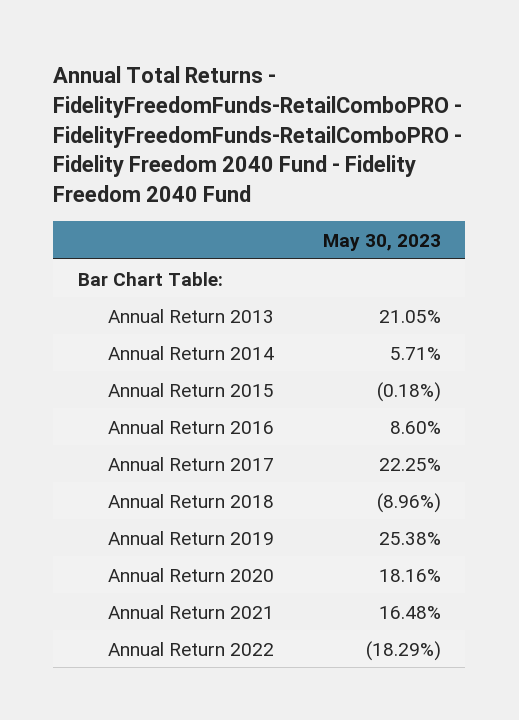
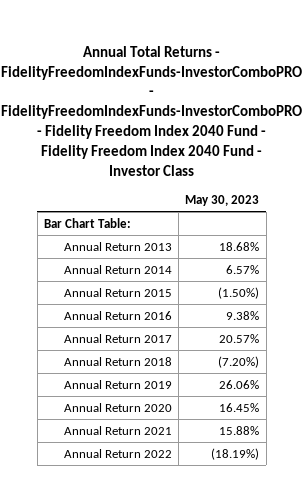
[53,66,463,203] Annual Total Returns - FidelityFreedomFunds-RetailComboPRO - FidelityFreedomFunds-RetailComboPRO - Fidelity Freedom 2040 Fund - Fidelity Freedom 2040 Fund -> [0,45,302,176] Annual Total Returns - FidelityFreedomIndexFunds-InvestorComboPRO - FidelityFreedomIndexFunds-InvestorComboPRO - Fidelity Freedom Index 2040 Fund - Fidelity Freedom Index 2040 Fund - Investor Class
[378,309,441,323] 21.05% -> [219,241,260,251] 18.68%
[389,346,441,360] 5.71% -> [226,264,260,274] 6.57%
[376,381,441,402] (0.18%) -> [218,286,260,299] (1.50%)
[389,420,441,434] 8.60% -> [226,310,260,320] 9.38%
[378,457,441,471] 22.25% -> [219,333,260,343] 20.57%
[376,492,441,513] (8.96%) -> [218,355,260,368] (7.20%)
[378,531,441,545] 25.38% -> [219,379,260,389] 26.06%
[378,568,441,582] 18.16% -> [219,402,260,412] 16.45%
[378,605,441,619] 16.48% -> [219,425,260,435] 15.88%
[365,640,441,661] (18.29%) -> [211,447,260,460] (18.19%)

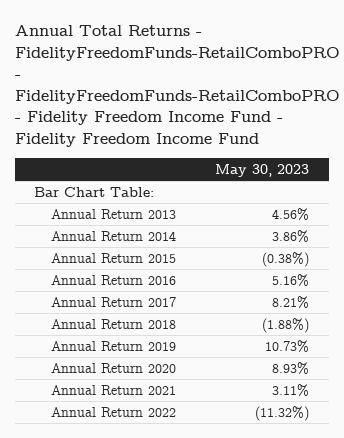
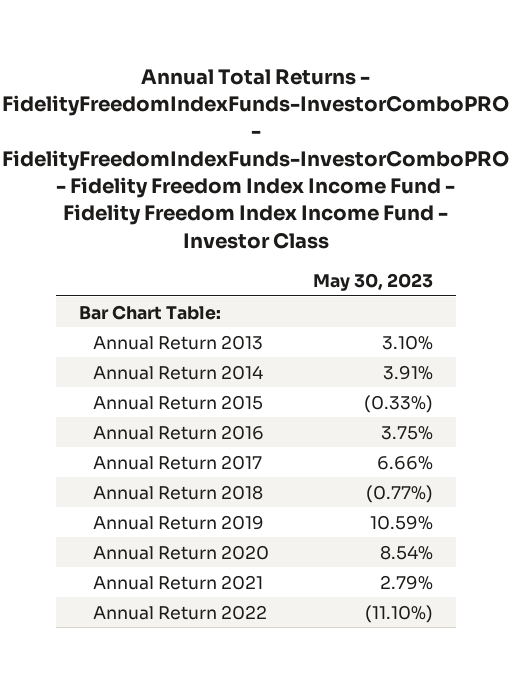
[14,25,340,147] Annual Total Returns - FidelityFreedomFunds-RetailComboPRO - FidelityFreedomFunds-RetailComboPRO - Fidelity Freedom Income Fund - Fidelity Freedom Income Fund -> [2,68,510,249] Annual Total Returns - FidelityFreedomIndexFunds-InvestorComboPRO - FidelityFreedomIndexFunds-InvestorComboPRO - Fidelity Freedom Index Income Fund - Fidelity Freedom Index Income Fund - Investor Class
[272,207,310,221] 4.56% -> [382,334,434,350] 3.10%
[272,229,310,243] 3.86% -> [383,364,434,380] 3.91%
[262,251,310,267] (0.38%) -> [364,394,434,413] (0.33%)
[272,273,310,287] 5.16% -> [381,425,434,440] 3.75%
[272,295,310,309] 8.21% -> [377,455,434,470] 6.66%
[262,317,310,333] (1.88%) -> [366,484,434,503] (0.77%)
[265,339,310,353] 10.73% -> [370,514,434,530] 10.59%
[272,361,310,375] 8.93% -> [380,544,434,560] 8.54%
[272,383,310,397] 3.11% -> [380,574,434,590] 2.79%
[255,405,310,421] (11.32%) -> [365,604,434,623] (11.10%)

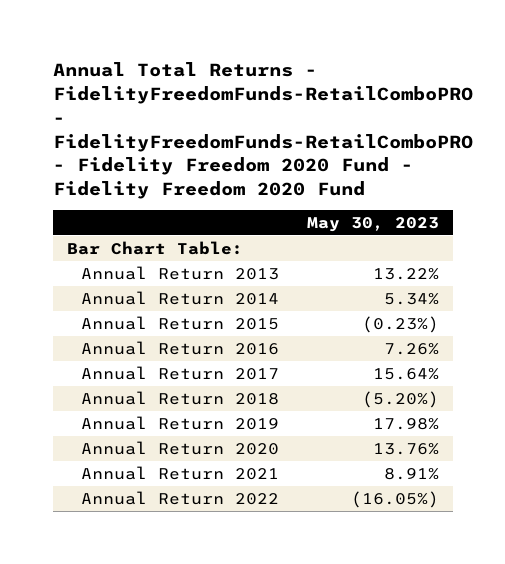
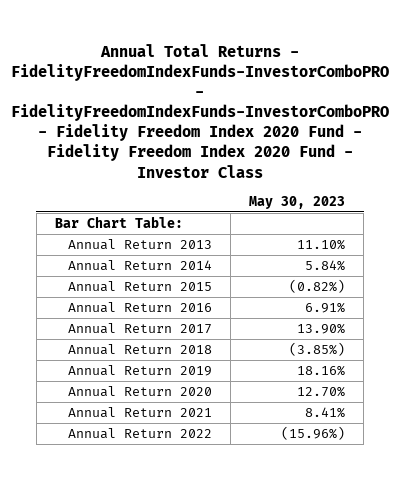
[52,62,473,200] Annual Total Returns - FidelityFreedomFunds-RetailComboPRO - FidelityFreedomFunds-RetailComboPRO - Fidelity Freedom 2020 Fund - Fidelity Freedom 2020 Fund -> [11,43,390,178] Annual Total Returns - FidelityFreedomIndexFunds-InvestorComboPRO - FidelityFreedomIndexFunds-InvestorComboPRO - Fidelity Freedom Index 2020 Fund - Fidelity Freedom Index 2020 Fund - Investor Class
[372,267,439,280] 13.22% -> [297,239,346,251] 11.10%
[383,292,439,305] 5.34% -> [305,260,346,272] 5.84%
[361,315,439,333] (0.23%) -> [289,279,346,294] (0.82%)
[383,342,439,355] 7.26% -> [305,302,346,314] 6.91%
[372,367,439,380] 15.64% -> [297,323,346,335] 13.90%
[361,390,439,408] (5.20%) -> [289,342,346,357] (3.85%)
[372,417,439,430] 17.98% -> [297,365,346,377] 18.16%
[372,442,439,455] 13.76% -> [297,386,346,398] 12.70%
[383,467,439,480] 8.91% -> [305,407,346,419] 8.41%
[350,490,439,508] (16.05%) -> [281,426,346,441] (15.96%)

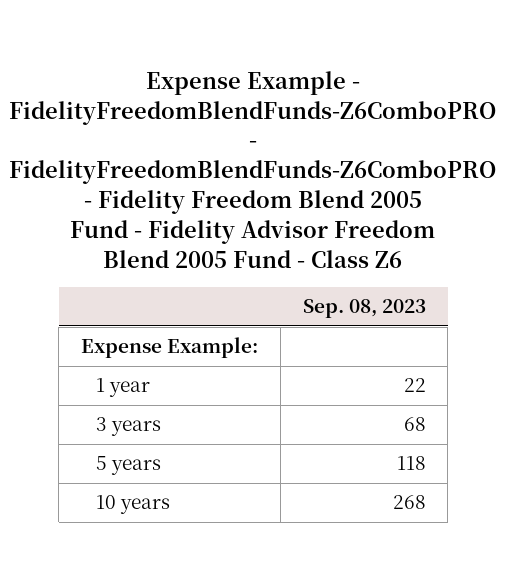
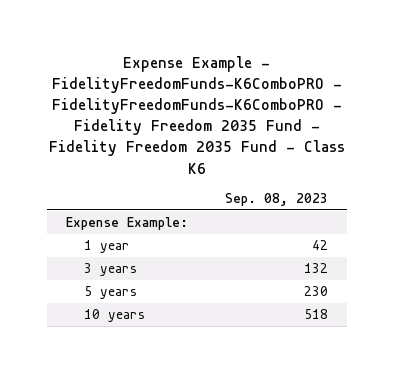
[9,70,497,268] Expense Example - FidelityFreedomBlendFunds-Z6ComboPRO - FidelityFreedomBlendFunds-Z6ComboPRO - Fidelity Freedom Blend 2005 Fund - Fidelity Advisor Freedom Blend 2005 Fund - Class Z6 -> [49,55,346,174] Expense Example - FidelityFreedomFunds-K6ComboPRO - FidelityFreedomFunds-K6ComboPRO - Fidelity Freedom 2035 Fund - Fidelity Freedom 2035 Fund - Class K6
[403,378,426,393] 22 -> [312,240,329,251] 42
[403,417,426,432] 68 -> [304,263,329,274] 132
[396,456,426,471] 118 -> [304,286,329,297] 230
[392,495,426,510] 268 -> [304,309,329,320] 518

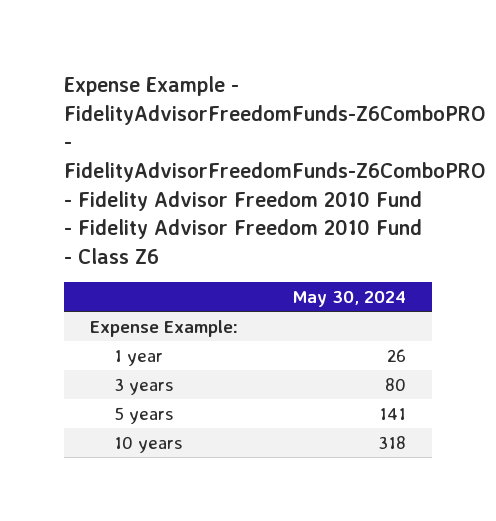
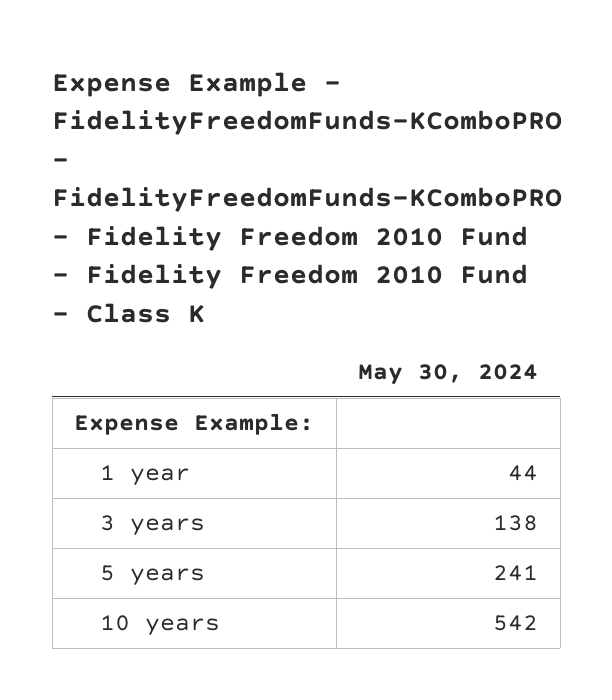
[63,76,486,264] Expense Example - FidelityAdvisorFreedomFunds-Z6ComboPRO - FidelityAdvisorFreedomFunds-Z6ComboPRO - Fidelity Advisor Freedom 2010 Fund - Fidelity Advisor Freedom 2010 Fund - Class Z6 -> [52,71,563,323] Expense Example - FidelityFreedomFunds-KComboPRO - FidelityFreedomFunds-KComboPRO - Fidelity Freedom 2010 Fund - Fidelity Freedom 2010 Fund - Class K
[386,348,406,362] 26 -> [508,465,539,482] 44
[384,377,406,391] 80 -> [493,515,539,532] 138
[378,407,406,420] 141 -> [493,565,539,582] 241
[377,435,406,449] 318 -> [493,615,539,632] 542

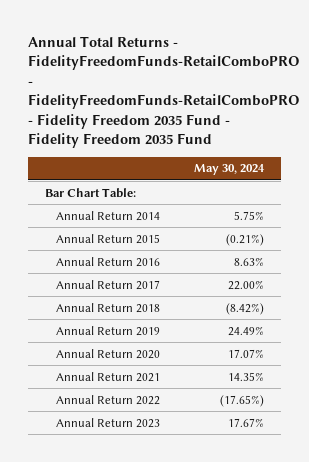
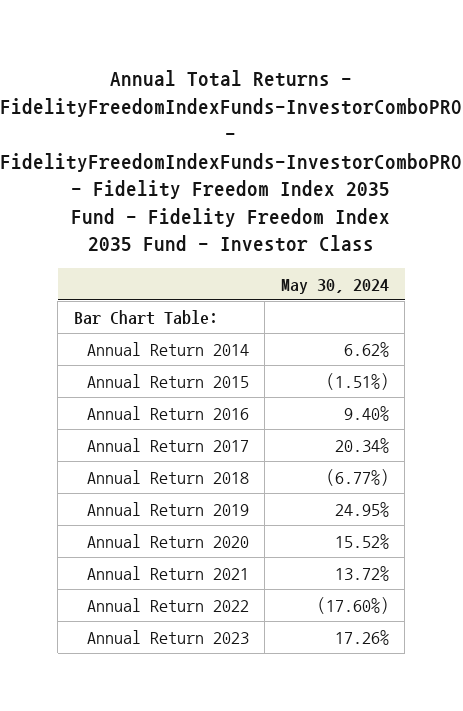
[27,36,300,149] Annual Total Returns - FidelityFreedomFunds-RetailComboPRO - FidelityFreedomFunds-RetailComboPRO - Fidelity Freedom 2035 Fund - Fidelity Freedom 2035 Fund -> [0,70,463,253] Annual Total Returns - FidelityFreedomIndexFunds-InvestorComboPRO - FidelityFreedomIndexFunds-InvestorComboPRO - Fidelity Freedom Index 2035 Fund - Fidelity Freedom Index 2035 Fund - Investor Class
[234,210,265,220] 5.75% -> [343,341,389,357] 6.62%
[226,233,265,246] (0.21%) -> [325,372,389,390] (1.51%)
[234,256,265,266] 8.63% -> [343,405,389,421] 9.40%
[228,279,265,290] 22.00% -> [334,437,389,453] 20.34%
[226,302,265,315] (8.42%) -> [325,468,389,486] (6.77%)
[228,325,265,336] 24.49% -> [334,501,389,517] 24.95%
[228,348,265,358] 17.07% -> [334,533,389,549] 15.52%
[228,371,265,381] 14.35% -> [334,565,389,581] 13.72%
[220,394,265,407] (17.65%) -> [316,596,389,614] (17.60%)
[228,417,265,427] 17.67% -> [334,629,389,645] 17.26%

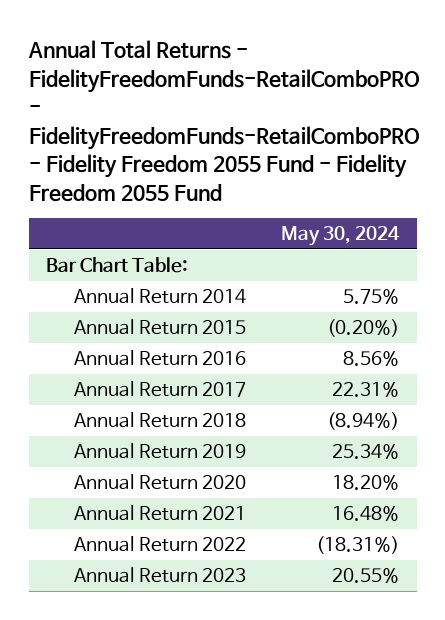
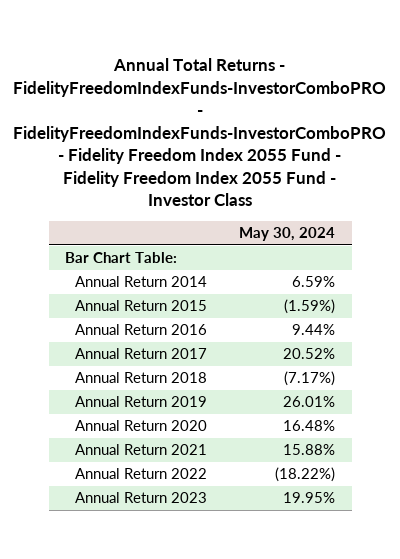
[27,40,420,202] Annual Total Returns - FidelityFreedomFunds-RetailComboPRO - FidelityFreedomFunds-RetailComboPRO - Fidelity Freedom 2055 Fund - Fidelity Freedom 2055 Fund -> [13,58,387,207] Annual Total Returns - FidelityFreedomIndexFunds-InvestorComboPRO - FidelityFreedomIndexFunds-InvestorComboPRO - Fidelity Freedom Index 2055 Fund - Fidelity Freedom Index 2055 Fund - Investor Class
[343,288,400,304] 5.75% -> [292,276,336,288] 6.59%
[327,318,400,337] (0.20%) -> [284,299,336,315] (1.59%)
[343,350,400,366] 8.56% -> [292,324,336,336] 9.44%
[332,381,400,397] 22.31% -> [283,348,336,360] 20.52%
[327,411,400,430] (8.94%) -> [284,371,336,387] (7.17%)
[332,443,400,459] 25.34% -> [283,396,336,408] 26.01%
[332,474,400,490] 18.20% -> [283,420,336,432] 16.48%
[332,505,400,521] 16.48% -> [283,444,336,456] 15.88%
[316,535,400,554] (18.31%) -> [275,467,336,483] (18.22%)
[332,567,400,583] 20.55% -> [283,492,336,504] 19.95%

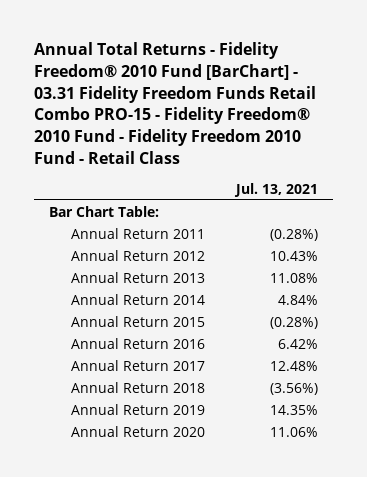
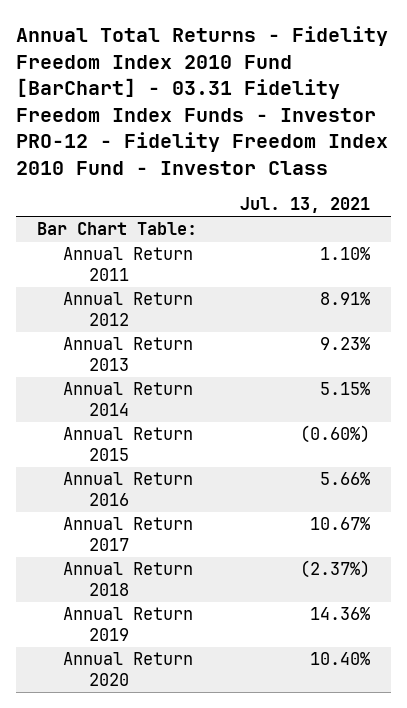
[33,42,316,164] Annual Total Returns - Fidelity Freedom® 2010 Fund [BarChart] - 03.31 Fidelity Freedom Funds Retail Combo PRO-15 - Fidelity Freedom® 2010 Fund - Fidelity Freedom 2010 Fund - Retail Class -> [15,26,388,175] Annual Total Returns - Fidelity Freedom Index 2010 Fund [BarChart] - 03.31 Fidelity Freedom Index Funds - Investor PRO-12 - Fidelity Freedom Index 2010 Fund - Investor Class
[269,229,318,242] (0.28%) -> [320,247,371,261] 1.10%
[269,251,318,262] 10.43% -> [320,292,371,306] 8.91%
[269,273,318,284] 11.08% -> [320,337,371,351] 9.23%
[277,295,318,306] 4.84% -> [320,382,371,396] 5.15%
[269,317,318,330] (0.28%) -> [300,425,371,444] (0.60%)
[277,339,318,350] 6.42% -> [320,472,371,486] 5.66%
[269,361,318,372] 12.48% -> [310,517,371,531] 10.67%
[269,383,318,396] (3.56%) -> [300,560,371,579] (2.37%)
[269,405,318,416] 14.35% -> [310,607,371,621] 14.36%
[269,427,318,438] 11.06% -> [310,652,371,666] 10.40%

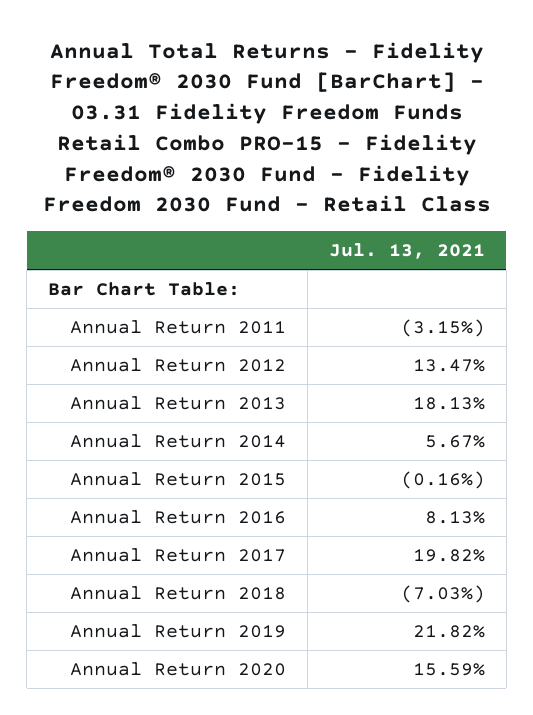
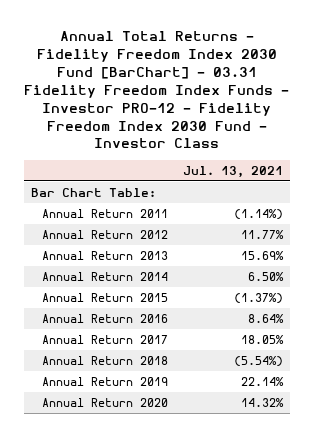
[42,41,491,213] Annual Total Returns - Fidelity Freedom® 2030 Fund [BarChart] - 03.31 Fidelity Freedom Funds Retail Combo PRO-15 - Fidelity Freedom® 2030 Fund - Fidelity Freedom 2030 Fund - Retail Class -> [23,31,289,149] Annual Total Returns - Fidelity Freedom Index 2030 Fund [BarChart] - 03.31 Fidelity Freedom Index Funds - Investor PRO-12 - Fidelity Freedom Index 2030 Fund - Investor Class
[400,318,485,337] (3.15%) -> [233,208,283,220] (1.14%)
[412,358,485,372] 13.47% -> [240,229,284,239] 11.77%
[412,396,485,410] 18.13% -> [240,250,284,260] 15.69%
[424,434,485,448] 5.67% -> [247,271,284,281] 6.50%
[400,470,485,489] (0.16%) -> [233,292,283,304] (1.37%)
[424,510,485,524] 8.13% -> [247,313,284,323] 8.64%
[412,548,485,562] 19.82% -> [240,334,284,344] 18.05%
[400,584,485,603] (7.03%) -> [233,355,283,367] (5.54%)
[412,624,485,638] 21.82% -> [240,376,284,386] 22.14%
[412,662,485,676] 15.59% -> [240,397,284,407] 14.32%

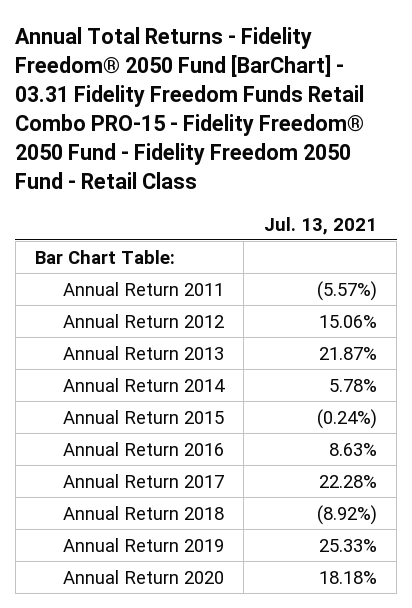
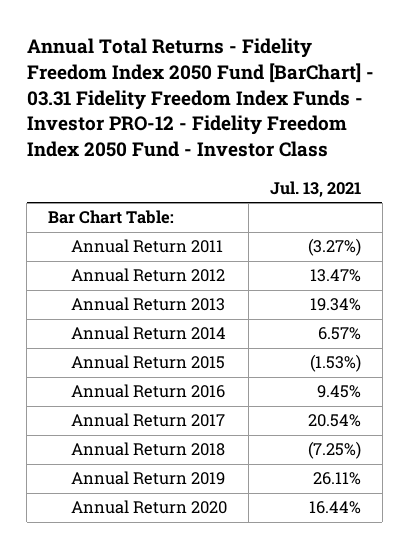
[15,27,365,190] Annual Total Returns - Fidelity Freedom® 2050 Fund [BarChart] - 03.31 Fidelity Freedom Funds Retail Combo PRO-15 - Fidelity Freedom® 2050 Fund - Fidelity Freedom 2050 Fund - Retail Class -> [26,37,374,158] Annual Total Returns - Fidelity Freedom Index 2050 Fund [BarChart] - 03.31 Fidelity Freedom Index Funds - Investor PRO-12 - Fidelity Freedom Index 2050 Fund - Investor Class
[316,280,377,301] (5.57%) -> [307,238,361,257] (3.27%)
[318,314,377,328] 15.06% -> [309,269,361,283] 13.47%
[318,346,377,360] 21.87% -> [309,298,361,312] 19.34%
[328,378,377,392] 5.78% -> [317,327,361,341] 6.57%
[316,408,377,429] (0.24%) -> [309,354,361,373] (1.53%)
[328,442,377,456] 8.63% -> [316,385,361,399] 9.45%
[318,474,377,488] 22.28% -> [307,414,361,428] 20.54%
[316,504,377,525] (8.92%) -> [307,441,361,460] (7.25%)
[318,538,377,552] 25.33% -> [312,472,361,486] 26.11%
[318,570,377,584] 18.18% -> [308,501,361,515] 16.44%

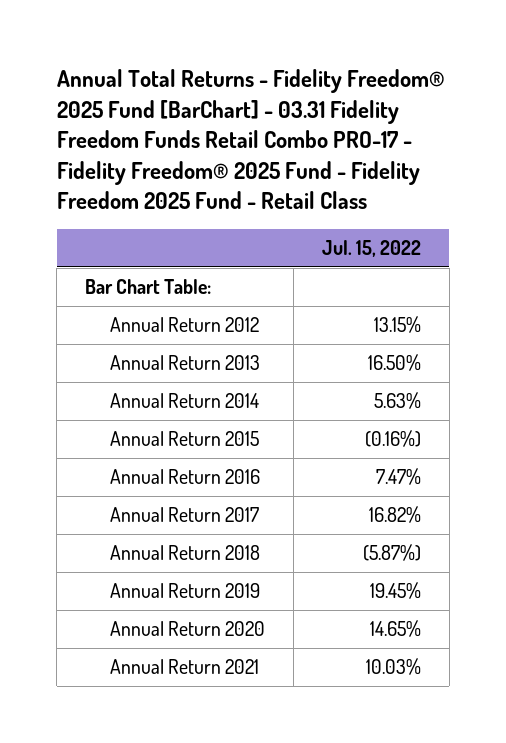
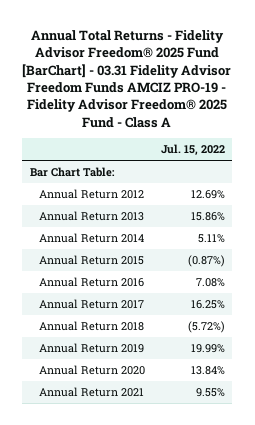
[56,69,445,210] Annual Total Returns - Fidelity Freedom® 2025 Fund [BarChart] - 03.31 Fidelity Freedom Funds Retail Combo PRO-17 - Fidelity Freedom® 2025 Fund - Fidelity Freedom 2025 Fund - Retail Class -> [22,29,232,128] Annual Total Returns - Fidelity Advisor Freedom® 2025 Fund [BarChart] - 03.31 Fidelity Advisor Freedom Funds AMCIZ PRO-19 - Fidelity Advisor Freedom® 2025 Fund - Class A
[373,316,421,334] 13.15% -> [190,190,225,200] 12.69%
[367,354,421,372] 16.50% -> [190,212,225,222] 15.86%
[373,392,421,410] 5.63% -> [197,234,225,244] 5.11%
[364,430,421,448] (0.16%) -> [187,255,225,268] (0.87%)
[375,468,421,486] 7.47% -> [195,278,225,288] 7.08%
[368,506,421,524] 16.82% -> [190,300,225,310] 16.25%
[362,544,421,562] (5.87%) -> [187,321,225,334] (5.72%)
[369,582,421,600] 19.45% -> [190,344,225,354] 19.99%
[369,620,421,638] 14.65% -> [190,366,225,376] 13.84%
[365,658,421,676] 10.03% -> [195,388,225,398] 9.55%

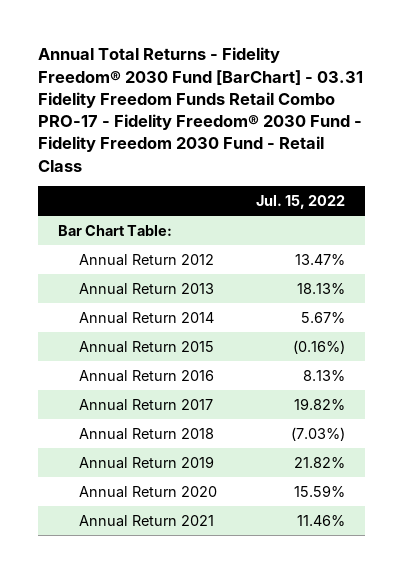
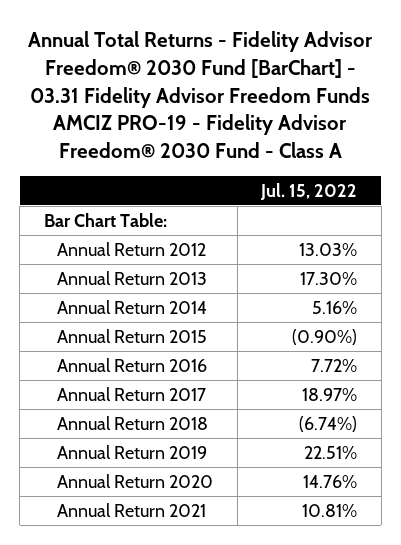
[38,47,364,172] Annual Total Returns - Fidelity Freedom® 2030 Fund [BarChart] - 03.31 Fidelity Freedom Funds Retail Combo PRO-17 - Fidelity Freedom® 2030 Fund - Fidelity Freedom 2030 Fund - Retail Class -> [28,31,374,159] Annual Total Returns - Fidelity Advisor Freedom® 2030 Fund [BarChart] - 03.31 Fidelity Advisor Freedom Funds AMCIZ PRO-19 - Fidelity Advisor Freedom® 2030 Fund - Class A
[295,253,346,265] 13.47% -> [299,242,358,256] 13.03%
[297,282,346,294] 18.13% -> [300,271,358,285] 17.30%
[301,311,346,323] 5.67% -> [312,300,358,314] 5.16%
[293,339,346,354] (0.16%) -> [292,328,358,345] (0.90%)
[303,369,346,381] 8.13% -> [311,358,358,372] 7.72%
[294,397,346,410] 19.82% -> [302,387,358,401] 18.97%
[291,426,346,441] (7.03%) -> [299,415,358,432] (6.74%)
[294,456,346,468] 21.82% -> [304,445,358,459] 22.51%
[294,484,346,497] 15.59% -> [303,474,358,488] 14.76%
[297,514,346,526] 11.46% -> [302,503,358,517] 10.81%

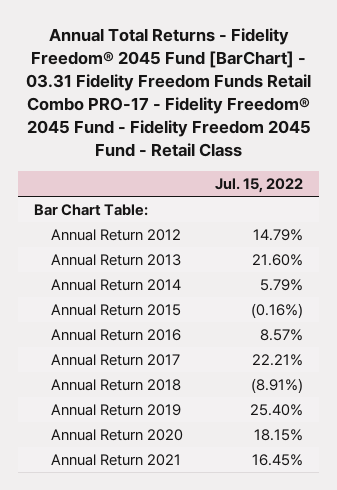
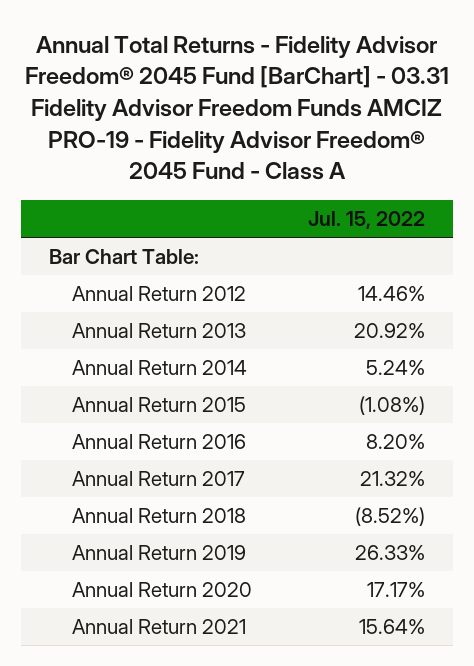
[25,27,311,158] Annual Total Returns - Fidelity Freedom® 2045 Fund [BarChart] - 03.31 Fidelity Freedom Funds Retail Combo PRO-17 - Fidelity Freedom® 2045 Fund - Fidelity Freedom 2045 Fund - Retail Class -> [25,35,450,181] Annual Total Returns - Fidelity Advisor Freedom® 2045 Fund [BarChart] - 03.31 Fidelity Advisor Freedom Funds AMCIZ PRO-19 - Fidelity Advisor Freedom® 2045 Fund - Class A
[253,228,304,241] 14.79% -> [358,286,426,302] 14.46%
[252,253,304,266] 21.60% -> [354,323,426,339] 20.92%
[260,278,304,291] 5.79% -> [366,360,426,376] 5.24%
[251,302,304,318] (0.16%) -> [359,396,426,416] (1.08%)
[260,328,304,341] 8.57% -> [366,434,426,450] 8.20%
[252,353,304,366] 22.21% -> [360,471,426,487] 21.32%
[251,377,304,393] (8.91%) -> [355,507,426,527] (8.52%)
[250,403,304,416] 25.40% -> [355,545,426,561] 26.33%
[254,428,304,441] 18.15% -> [367,582,426,598] 17.17%
[252,453,304,466] 16.45% -> [359,619,426,635] 15.64%

